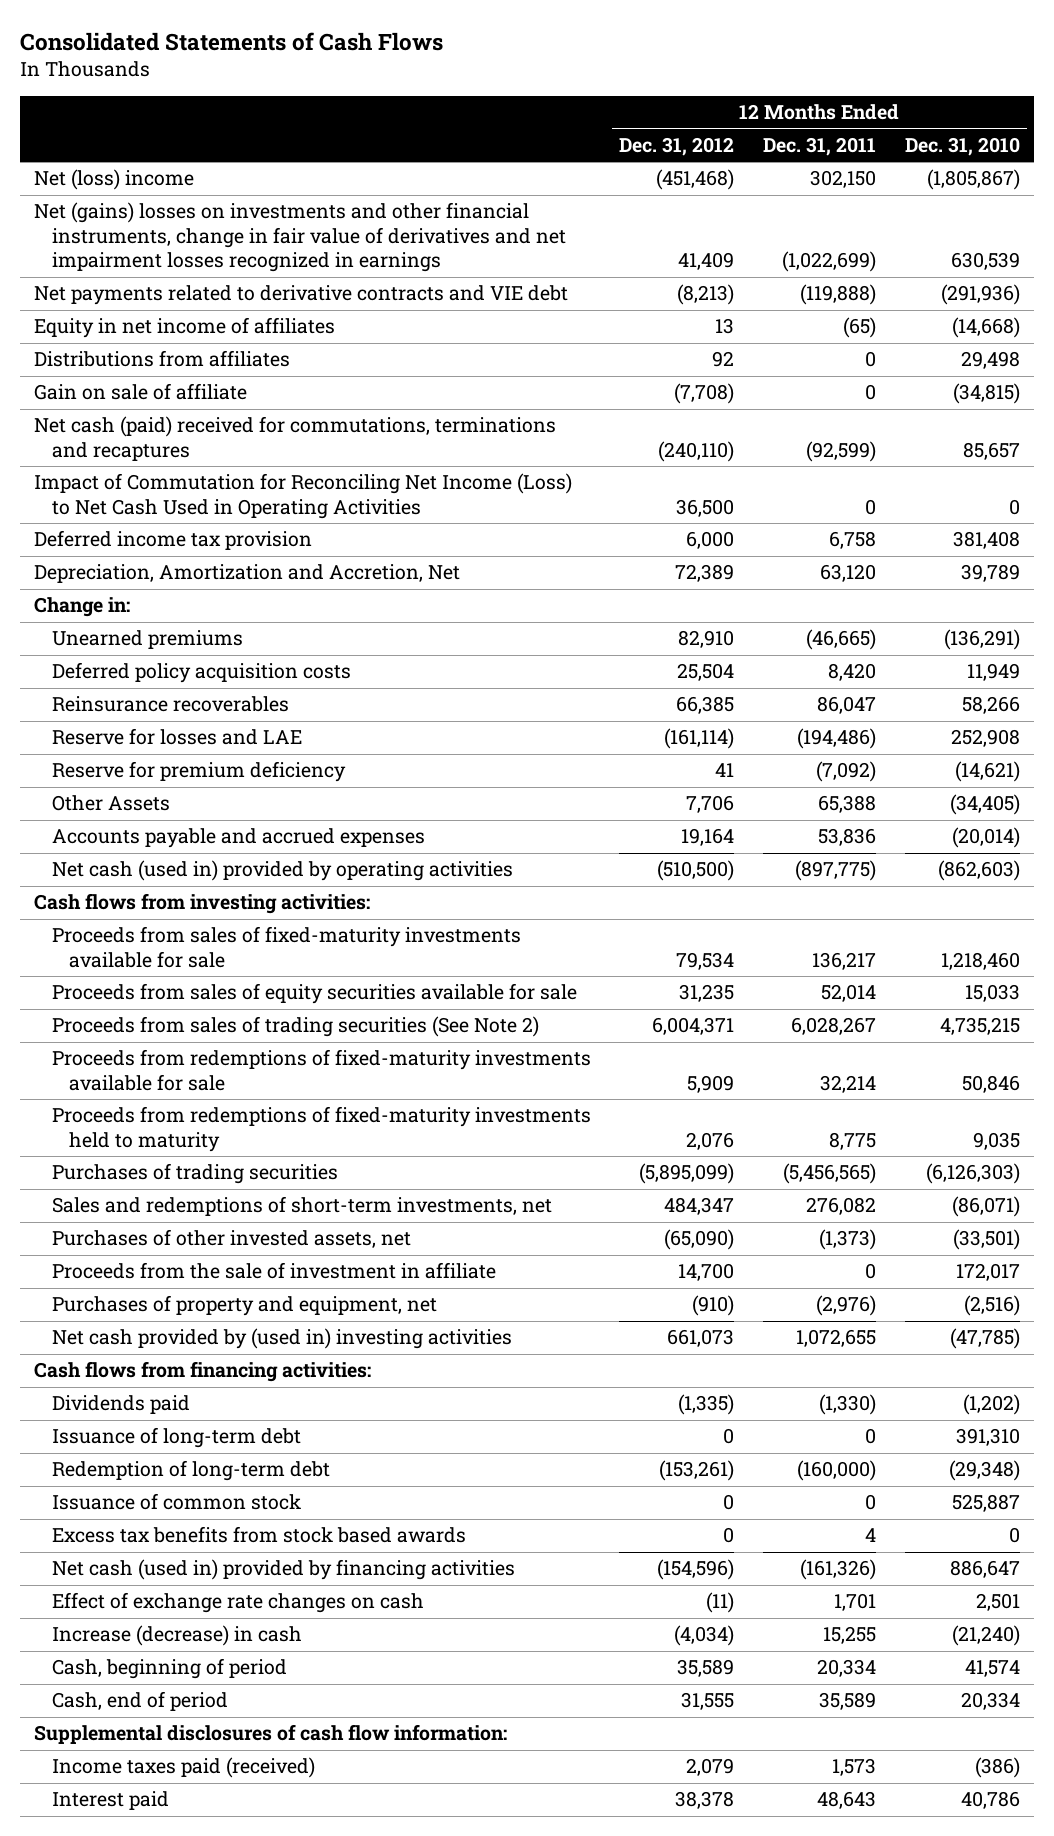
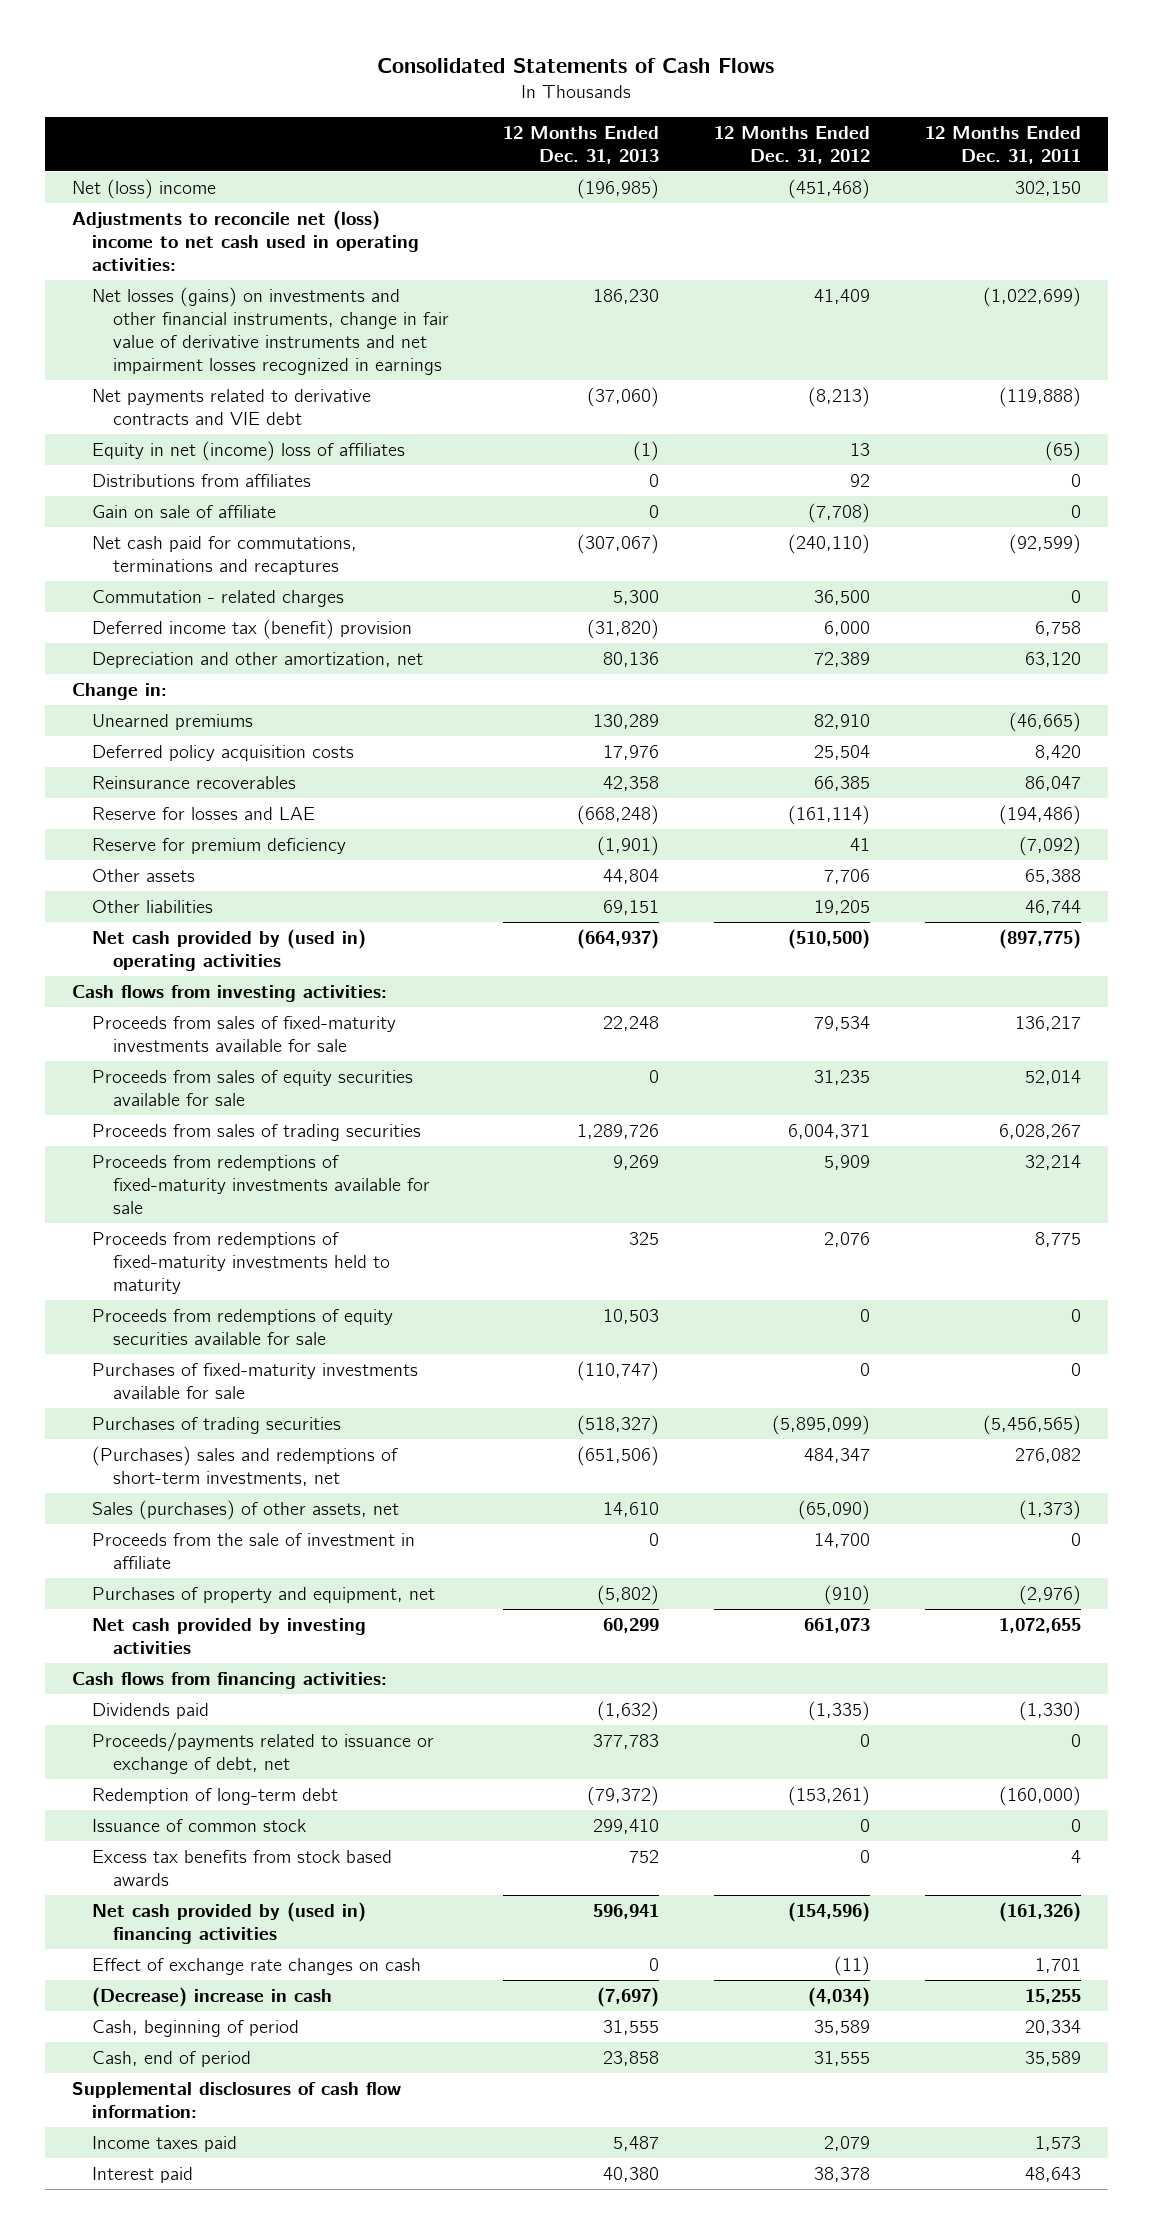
[904,136,1020,156] Dec. 31, 2010 -> none
none -> [503,125,660,164] 12 Months Ended Dec. 31, 2013
none -> [71,209,420,271] Adjustments to reconcile net (loss) income to net cash used in operating activities:
[33,202,566,273] Net (gains) losses on investments and other financial instruments, change in fair value of derivatives and net impairment losses recognized in earnings -> [92,286,449,375] Net losses (gains) on investments and other financial instruments, change in fair value of derivative instruments and net impairment losses recognized in earnings
[33,317,335,339] Equity in net income of affiliates -> [92,440,406,461] Equity in net (income) loss of affiliates
[33,416,556,461] Net cash (paid) received for commutations, terminations and recaptures -> [92,535,358,575] Net cash paid for commutations, terminations and recaptures
[33,473,572,519] Impact of Commutation for Reconciling Net Income (Loss) to Net Cash Used in Operating Activities -> [92,589,345,607] Commutation - related charges
[33,530,312,551] Deferred income tax provision -> [92,618,413,639] Deferred income tax (benefit) provision
[33,564,460,584] Depreciation, Amortization and Accretion, Net -> [92,651,424,668] Depreciation and other amortization, net
[51,828,425,849] Accounts payable and accrued expenses -> none
[51,795,170,812] Other Assets -> [92,868,196,882] Other assets
none -> [92,899,214,913] Other liabilities
[51,860,513,882] Net cash (used in) provided by operating activities -> [92,928,367,971] Net cash provided by (used in) operating activities
[51,1016,539,1038] Proceeds from sales of trading securities (See Note 2) -> [92,1123,422,1141] Proceeds from sales of trading securities
none -> [92,1308,394,1345] Proceeds from redemptions of equity securities available for sale
none -> [92,1362,419,1399] Purchases of fixed-maturity investments available for sale
[51,1196,552,1217] Sales and redemptions of short-term investments, net -> [92,1445,399,1486] (Purchases) sales and redemptions of short-term investments, net
[51,1229,411,1249] Purchases of other invested assets, net -> [92,1499,400,1520] Sales (purchases) of other assets, net
[51,1328,512,1350] Net cash provided by (used in) investing activities -> [92,1617,367,1654] Net cash provided by investing activities
[51,1427,301,1449] Issuance of long-term debt -> none
none -> [92,1731,435,1774] Proceeds/payments related to issuance or exchange of debt, net
[51,1559,515,1581] Net cash (used in) provided by financing activities -> [92,1901,367,1944] Net cash provided by (used in) financing activities
[51,1625,302,1647] Increase (decrease) in cash -> [92,1986,333,2007] (Decrease) increase in cash
[51,1757,315,1779] Income taxes paid (received) -> [92,2135,238,2152] Income taxes paid

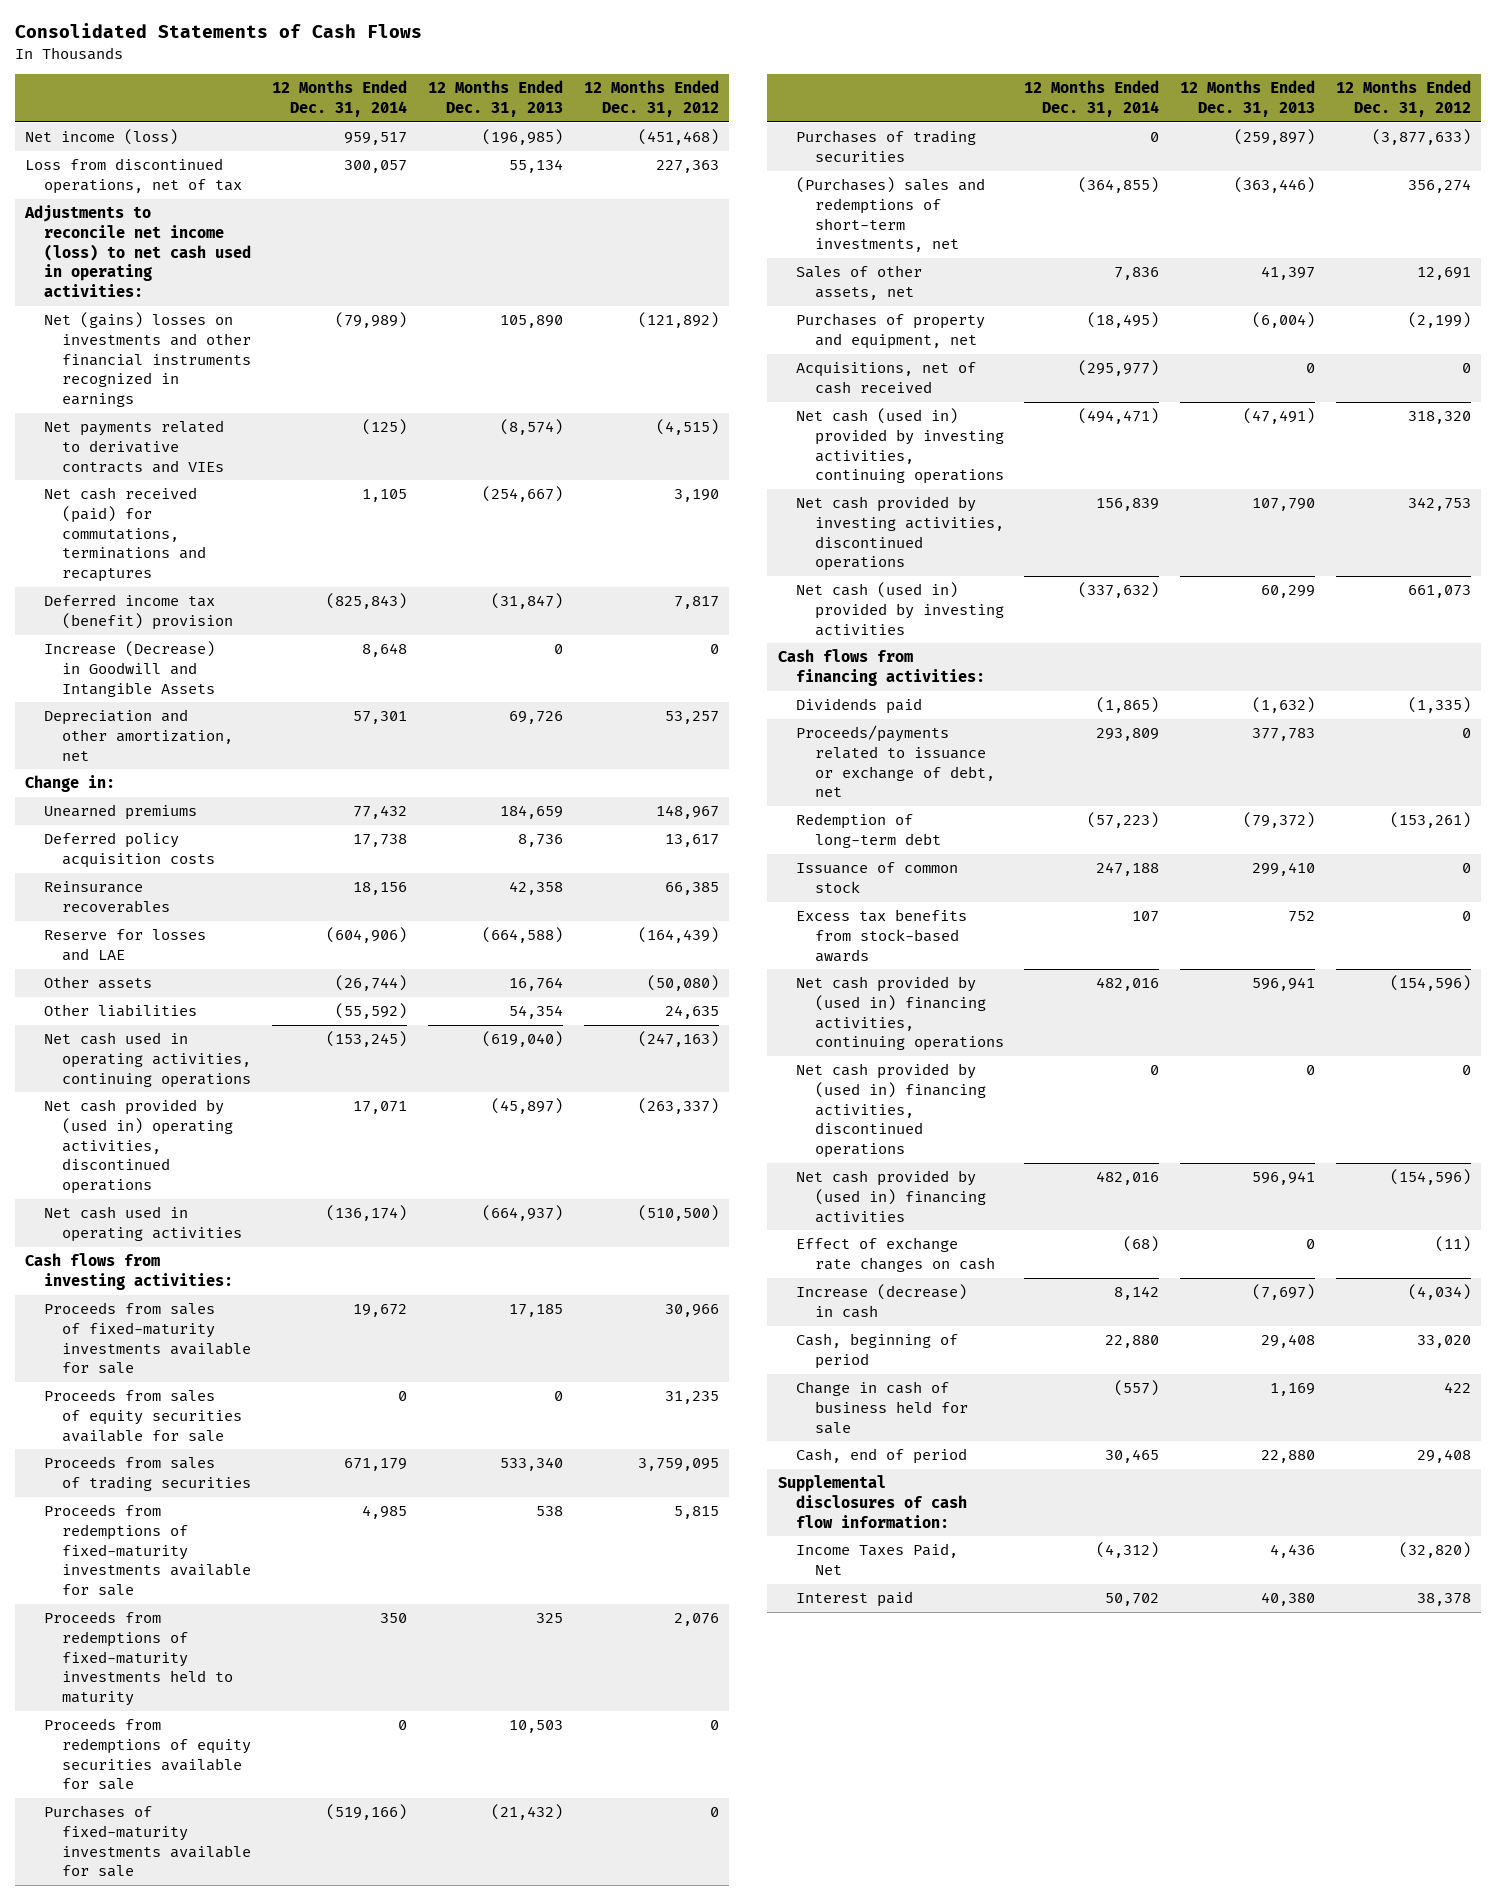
[924,125,1081,164] 12 Months Ended Dec. 31, 2011 -> none
none -> [272,80,408,117] 12 Months Ended Dec. 31, 2014
[92,440,406,461] Equity in net (income) loss of affiliates -> none
[92,473,312,487] Distributions from affiliates -> none
[92,504,277,518] Gain on sale of affiliate -> none
[92,589,345,607] Commutation - related charges -> none
[71,178,216,199] Net (loss) income -> [25,129,179,146] Net income (loss)
none -> [25,158,242,195] Loss from discontinued operations, net of tax
[71,209,420,271] Adjustments to reconcile net (loss) income to net cash used in operating activities: -> [24,205,251,298] Adjustments to reconcile net income (loss) to net cash used in operating activities:
[92,286,449,375] Net losses (gains) on investments and other financial instruments, change in fair value of derivative instruments and net impairment losses recognized in earnings -> [43,312,252,408] Net (gains) losses on investments and other financial instruments recognized in earnings
[593,288,660,304] 186,230 -> [500,315,564,329] 105,890
[813,288,870,304] 41,409 -> [637,312,719,329] (121,892)
[92,388,372,425] Net payments related to derivative contracts and VIE debt -> [43,420,225,473] Net payments related to derivative contracts and VIEs
[587,386,660,407] (37,060) -> [500,419,564,436] (8,574)
[807,386,870,407] (8,213) -> [655,419,719,436] (4,515)
[92,535,358,575] Net cash paid for commutations, terminations and recaptures -> [43,487,207,583] Net cash received (paid) for commutations, terminations and recaptures
[577,533,660,554] (307,067) -> [482,486,564,503] (254,667)
[787,533,870,554] (240,110) -> [673,489,719,503] 3,190
[587,618,660,639] (31,820) -> [491,593,564,610] (31,847)
[823,620,870,636] 6,000 -> [673,596,719,610] 7,817
none -> [43,641,216,697] Increase (Decrease) in Goodwill and Intangible Assets
[603,651,660,667] 80,136 -> [509,711,564,725] 69,726
[813,651,870,667] 72,389 -> [664,711,719,725] 53,257
[593,713,660,729] 130,289 -> [500,805,564,820] 184,659
[813,713,870,729] 82,910 -> [655,805,719,820] 148,967
[603,744,660,760] 17,976 -> [518,834,564,848] 8,736
[813,744,870,760] 25,504 -> [664,834,719,848] 13,617
[92,837,347,854] Reserve for premium deficiency -> none
[577,804,660,825] (668,248) -> [482,927,564,944] (664,588)
[787,804,870,825] (161,114) -> [637,927,719,944] (164,439)
[603,868,660,884] 44,804 -> [509,977,564,992] 16,764
[823,868,870,884] 7,706 -> [646,975,719,992] (50,080)
[603,899,660,915] 69,151 -> [509,1005,564,1020] 54,354
[813,899,870,915] 19,205 -> [664,1005,719,1020] 24,635
[92,928,367,971] Net cash provided by (used in) operating activities -> [43,1032,252,1088] Net cash used in operating activities, continuing operations
[577,928,660,949] (664,937) -> [482,1031,564,1048] (619,040)
[787,928,870,949] (510,500) -> [637,1031,719,1048] (247,163)
none -> [43,1099,234,1195] Net cash provided by (used in) operating activities, discontinued operations
none -> [43,1206,243,1243] Net cash used in operating activities
[603,1015,660,1031] 22,248 -> [509,1304,564,1318] 17,185
[813,1015,870,1031] 79,534 -> [664,1304,719,1318] 30,966
[577,1123,660,1139] 1,289,726 -> [500,1457,564,1472] 533,340
[787,1123,870,1139] 6,004,371 -> [637,1458,719,1472] 3,759,095
[613,1154,660,1170] 9,269 -> [536,1506,564,1517] 538
[823,1154,870,1170] 5,909 -> [673,1506,719,1520] 5,815
[92,1532,416,1569] Proceeds from the sale of investment in affiliate -> none
[577,1360,660,1381] (110,747) -> [491,1804,564,1821] (21,432)
[577,1414,660,1435] (518,327) -> [1234,129,1316,146] (259,897)
[771,1414,870,1435] (5,895,099) -> [1372,129,1472,146] (3,877,633)
[577,1445,660,1466] (651,506) -> [1234,177,1316,194] (363,446)
[803,1447,870,1463] 484,347 -> [1408,179,1472,194] 356,274
[92,1499,400,1520] Sales (purchases) of other assets, net -> [796,265,923,301] Sales of other assets, net
[603,1501,660,1517] 14,610 -> [1261,266,1316,281] 41,397
[797,1499,870,1520] (65,090) -> [1417,267,1472,281] 12,691
[597,1584,660,1605] (5,802) -> [1252,312,1316,329] (6,004)
[823,1584,870,1605] (910) -> [1408,312,1472,329] (2,199)
none -> [796,362,977,395] Acquisitions, net of cash received
[92,1617,367,1654] Net cash provided by investing activities -> [796,408,1004,485] Net cash (used in) provided by investing activities, continuing operations
[603,1617,660,1633] 60,299 -> [1243,408,1316,425] (47,491)
[803,1617,870,1633] 661,073 -> [1408,411,1472,425] 318,320
none -> [796,496,1004,572] Net cash provided by investing activities, discontinued operations
none -> [796,582,1004,636] Net cash (used in) provided by investing activities
[92,1849,393,1886] Excess tax benefits from stock based awards -> [796,909,968,962] Excess tax benefits from stock-based awards
none -> [796,976,1004,1052] Net cash provided by (used in) financing activities, continuing operations
none -> [796,1063,986,1159] Net cash provided by (used in) financing activities, discontinued operations
[92,1986,333,2007] (Decrease) increase in cash -> [796,1284,968,1319] Increase (decrease) in cash
[603,2019,660,2035] 31,555 -> [1261,1334,1316,1349] 29,408
[813,2019,870,2035] 35,589 -> [1417,1335,1472,1349] 33,020
none -> [796,1381,968,1434] Change in cash of business held for sale
[603,2050,660,2066] 23,858 -> [1261,1450,1316,1464] 22,880
[813,2050,870,2066] 31,555 -> [1417,1449,1472,1464] 29,408
[92,2135,238,2152] Income taxes paid -> [796,1543,959,1576] Income Taxes Paid, Net
[613,2135,660,2151] 5,487 -> [1270,1544,1316,1559] 4,436
[823,2135,870,2151] 2,079 -> [1399,1542,1472,1559] (32,820)

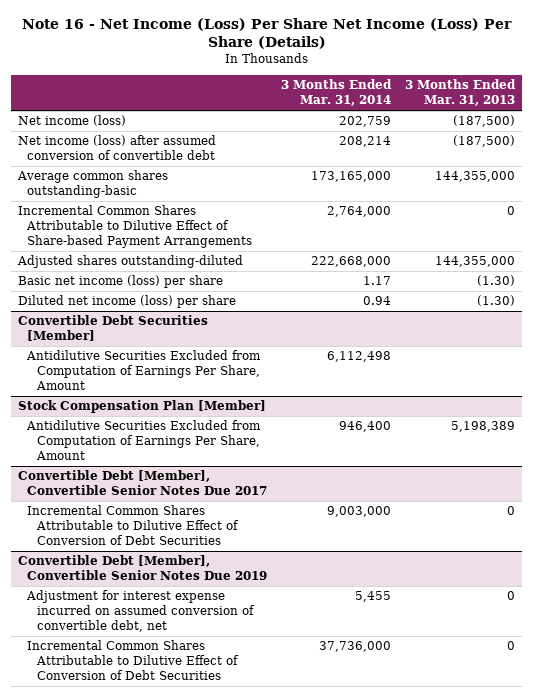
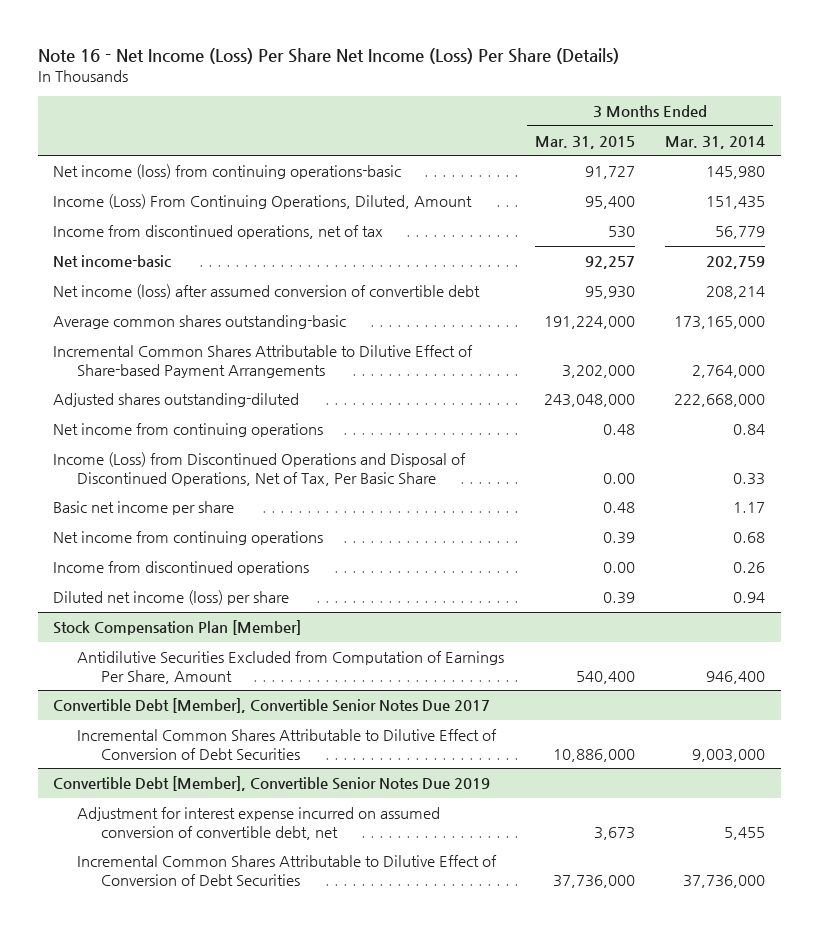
[405,79,517,107] 3 Months Ended Mar. 31, 2013 -> none
none -> [534,135,635,149] Mar. 31, 2015
none -> [53,164,402,180] Net income (loss) from continuing operations-basic
none -> [53,194,473,210] Income (Loss) From Continuing Operations, Diluted, Amount
none -> [53,225,384,240] Income from discontinued operations, net of tax
[17,115,126,127] Net income (loss) -> [53,255,172,268] Net income-basic
none -> [53,423,324,438] Net income from continuing operations
none -> [53,452,467,486] Income (Loss) from Discontinued Operations and Disposal of Discontinued Operations, Net of Tax, Per Basic Share
[17,275,223,289] Basic net income (loss) per share -> [53,501,235,516] Basic net income per share
none -> [53,531,324,546] Net income from continuing operations
none -> [53,561,310,576] Income from discontinued operations
[17,315,208,342] Convertible Debt Securities [Member] -> none
[26,350,262,391] Antidilutive Securities Excluded from Computation of Earnings Per Share, Amount -> none

